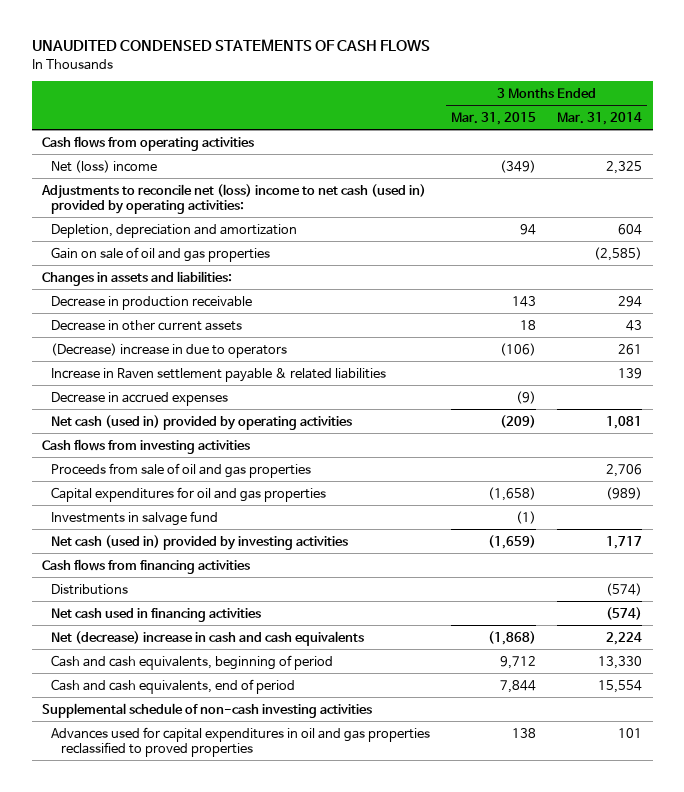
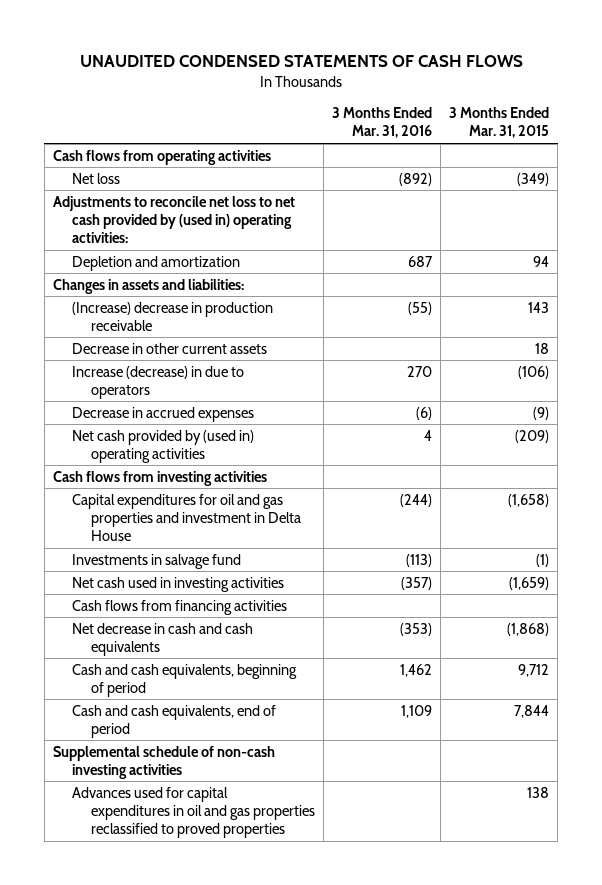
[557,111,643,125] Mar. 31, 2014 -> none
none -> [332,107,433,139] 3 Months Ended Mar. 31, 2016
[51,246,271,262] Gain on sale of oil and gas properties -> none
[51,159,158,173] Net (loss) income -> [72,172,121,184] Net loss
[41,183,427,214] Adjustments to reconcile net (loss) income to net cash (used in) provided by operating activities: -> [53,195,296,244] Adjustments to reconcile net loss to net cash provided by (used in) operating activities:
[51,223,298,238] Depletion, depreciation and amortization -> [72,255,241,271] Depletion and amortization
[51,295,253,310] Decrease in production receivable -> [72,301,274,331] (Increase) decrease in production receivable
[51,367,387,382] Increase in Raven settlement payable & related liabilities -> none
[51,342,288,358] (Decrease) increase in due to operators -> [72,365,245,399] Increase (decrease) in due to operators
[51,414,353,430] Net cash (used in) provided by operating activities -> [72,429,255,463] Net cash provided by (used in) operating activities
[51,462,312,478] Proceeds from sale of oil and gas properties -> none
[51,486,327,502] Capital expenditures for oil and gas properties -> [72,493,302,542] Capital expenditures for oil and gas properties and investment in Delta House
[51,534,349,550] Net cash (used in) provided by investing activities -> [72,576,285,592] Net cash used in investing activities
[51,583,129,595] Distributions -> none
[51,607,262,622] Net cash used in financing activities -> none
[51,630,365,646] Net (decrease) increase in cash and cash equivalents -> [72,622,254,656] Net decrease in cash and cash equivalents

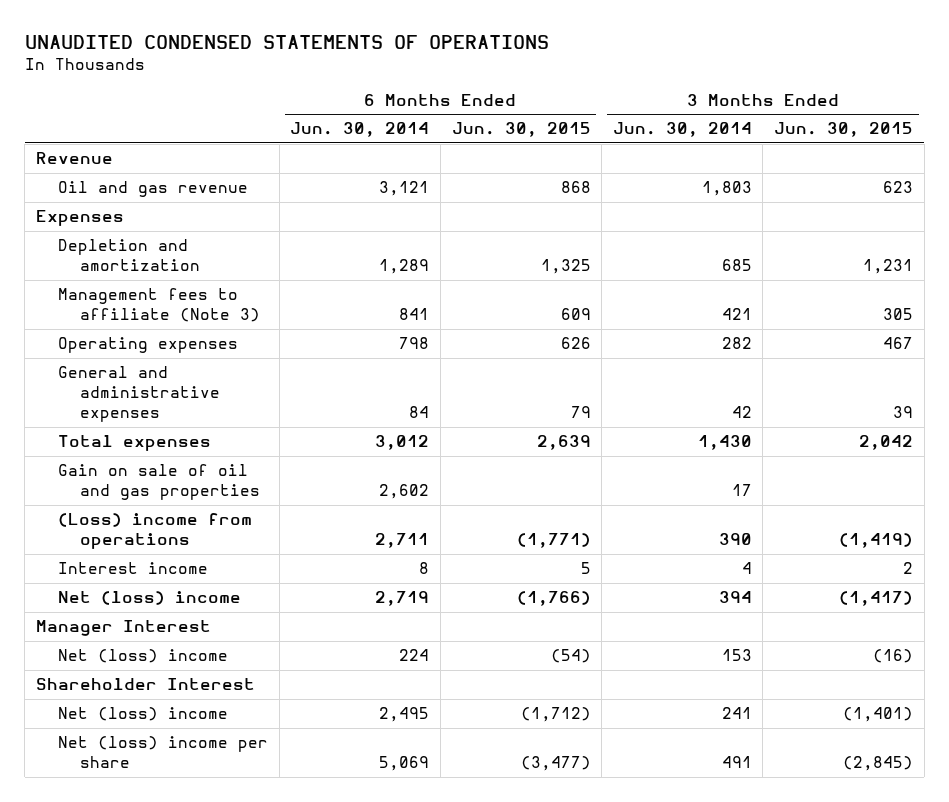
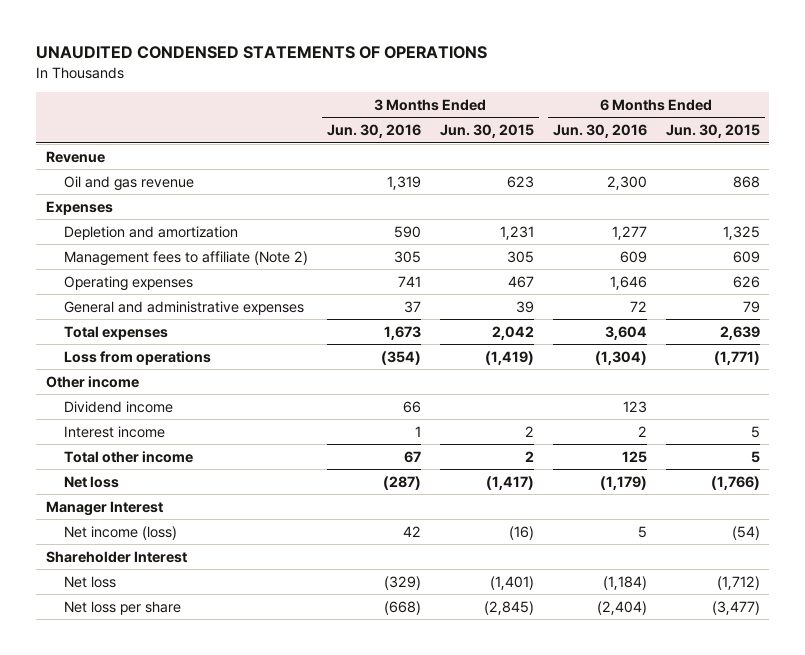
[290,122,430,138] Jun. 30, 2014 -> none
[612,122,752,138] Jun. 30, 2014 -> none
none -> [326,124,421,139] Jun. 30, 2016
none -> [552,124,647,139] Jun. 30, 2016
[58,288,261,323] Management fees to affiliate (Note 3) -> [63,250,308,266] Management fees to affiliate (Note 2)
[58,464,261,501] Gain on sale of oil and gas properties -> none
[58,513,253,550] (Loss) income from operations -> [63,350,211,365] Loss from operations
none -> [45,375,139,388] Other income
none -> [63,400,173,413] Dividend income
none -> [63,450,193,463] Total other income
[58,591,242,606] Net (loss) income -> [63,475,119,488] Net loss
[58,649,229,664] Net (loss) income -> [63,525,177,540] Net income (loss)
[58,707,229,722] Net (loss) income -> [63,575,116,588] Net loss
[58,736,269,769] Net (loss) income per share -> [63,600,181,615] Net loss per share

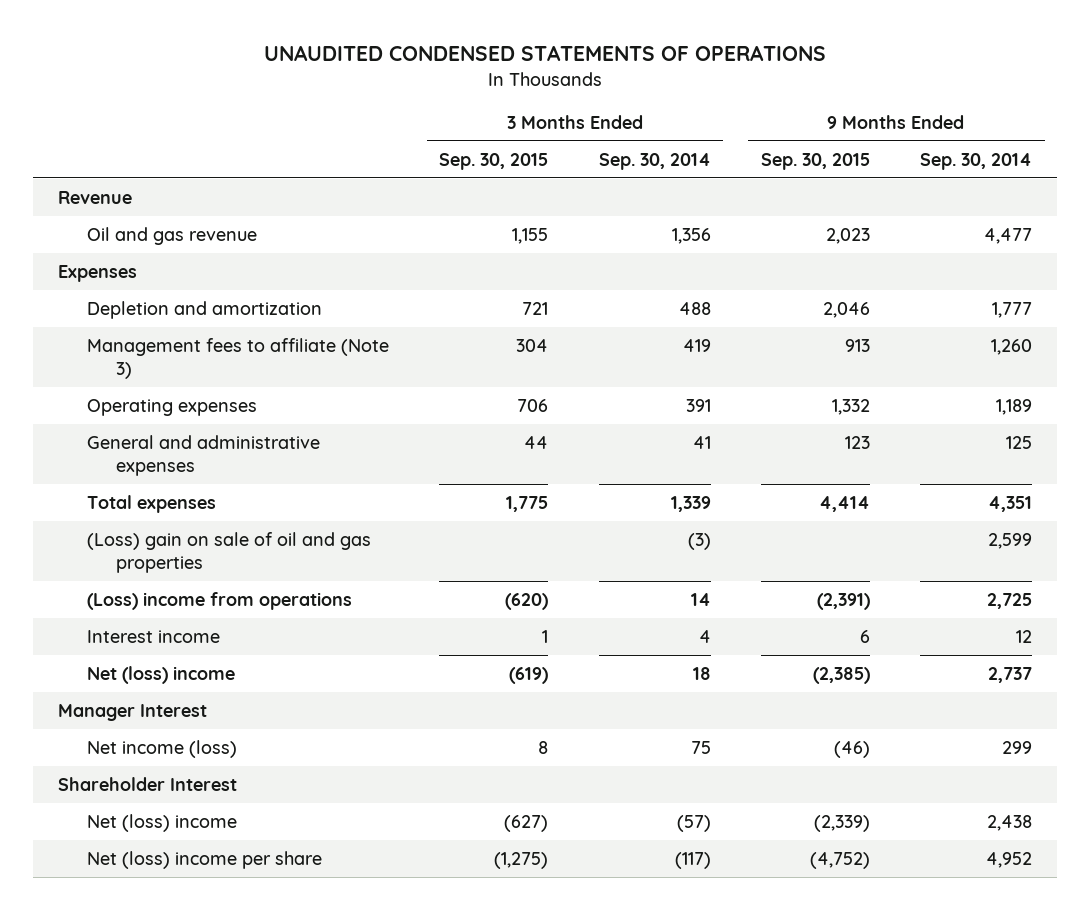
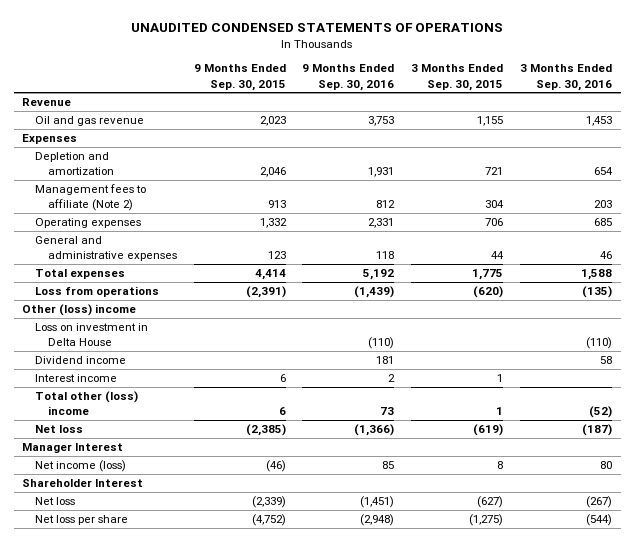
[598,152,711,170] Sep. 30, 2014 -> none
[920,152,1033,170] Sep. 30, 2014 -> none
none -> [302,64,395,91] 9 Months Ended Sep. 30, 2016
none -> [520,64,613,91] 3 Months Ended Sep. 30, 2016
[87,337,390,379] Management fees to affiliate (Note 3) -> [34,184,146,212] Management fees to affiliate (Note 2)
[87,531,372,573] (Loss) gain on sale of oil and gas properties -> none
[87,591,353,610] (Loss) income from operations -> [34,286,159,298] Loss from operations
none -> [22,304,137,317] Other (loss) income
none -> [34,323,148,347] Loss on investment in Delta House
none -> [34,356,126,365] Dividend income
none -> [34,391,138,416] Total other (loss) income
[87,665,236,684] Net (loss) income -> [34,425,83,434] Net loss
[87,813,238,832] Net (loss) income -> [34,497,75,506] Net loss
[87,850,323,869] Net (loss) income per share -> [34,515,128,526] Net loss per share

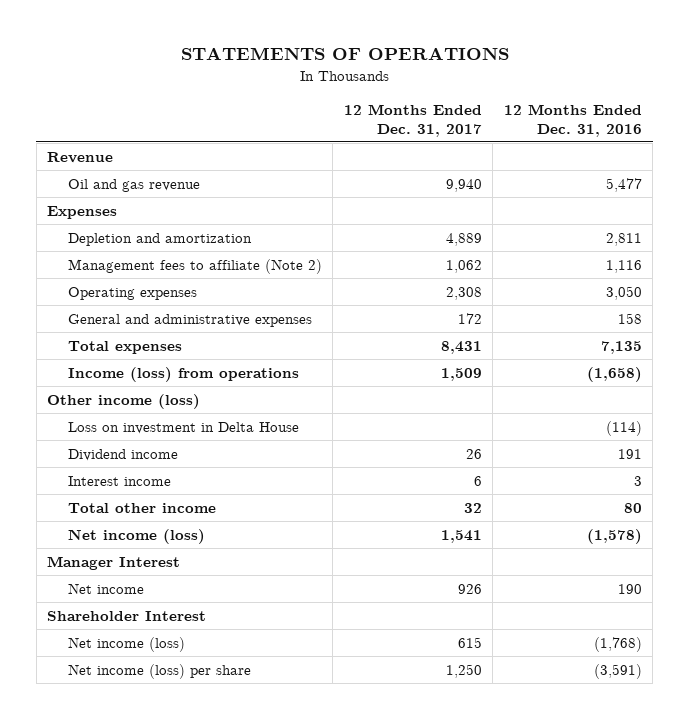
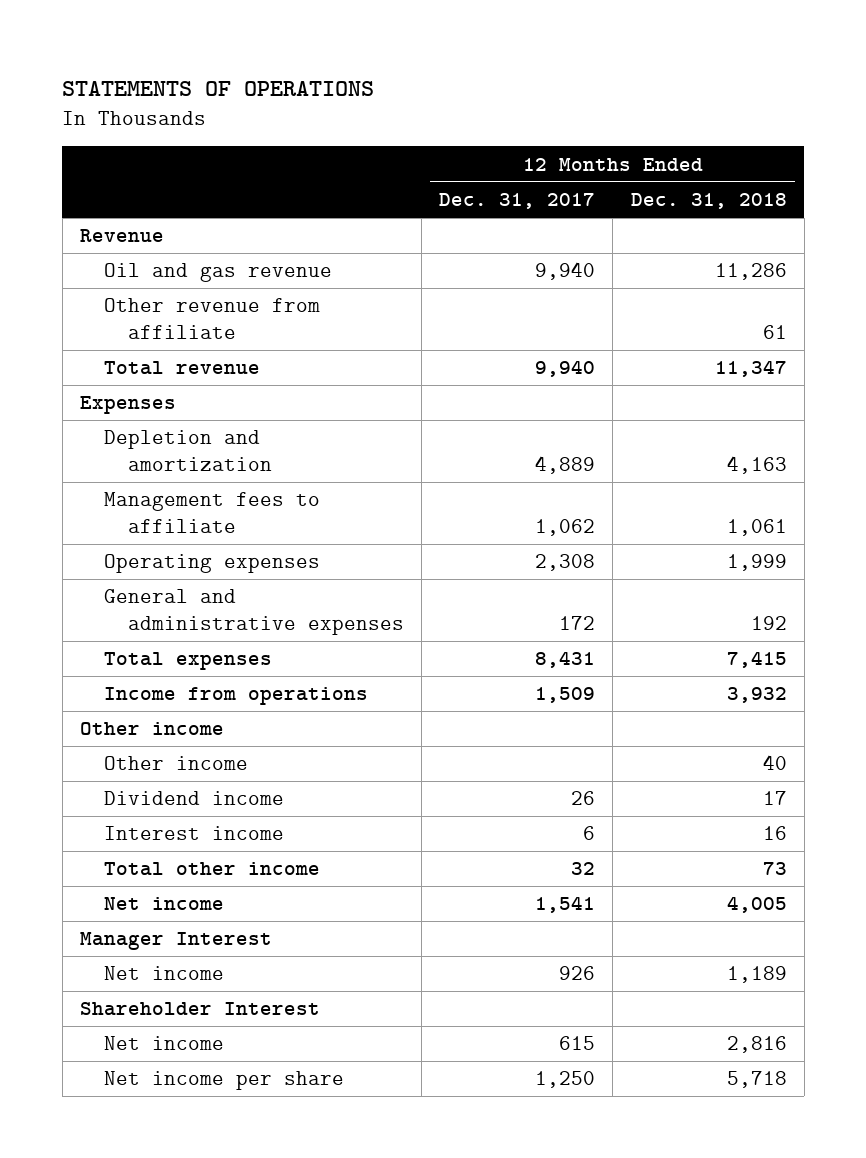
[503,103,642,137] 12 Months Ended Dec. 31, 2016 -> none
none -> [630,192,787,209] Dec. 31, 2018
none -> [103,298,320,339] Other revenue from affiliate
none -> [103,361,260,376] Total revenue
[67,258,322,274] Management fees to affiliate (Note 2) -> [103,492,320,533] Management fees to affiliate
[67,421,299,434] Loss on investment in Delta House -> none
[67,366,299,382] Income (loss) from operations -> [103,687,368,706] Income from operations
[47,393,201,409] Other income (loss) -> [79,722,224,736] Other income
none -> [103,756,248,771] Other income
[67,528,205,544] Net income (loss) -> [103,897,224,911] Net income
[67,636,185,652] Net income (loss) -> [103,1036,224,1051] Net income
[67,663,251,679] Net income (loss) per share -> [103,1071,344,1091] Net income per share

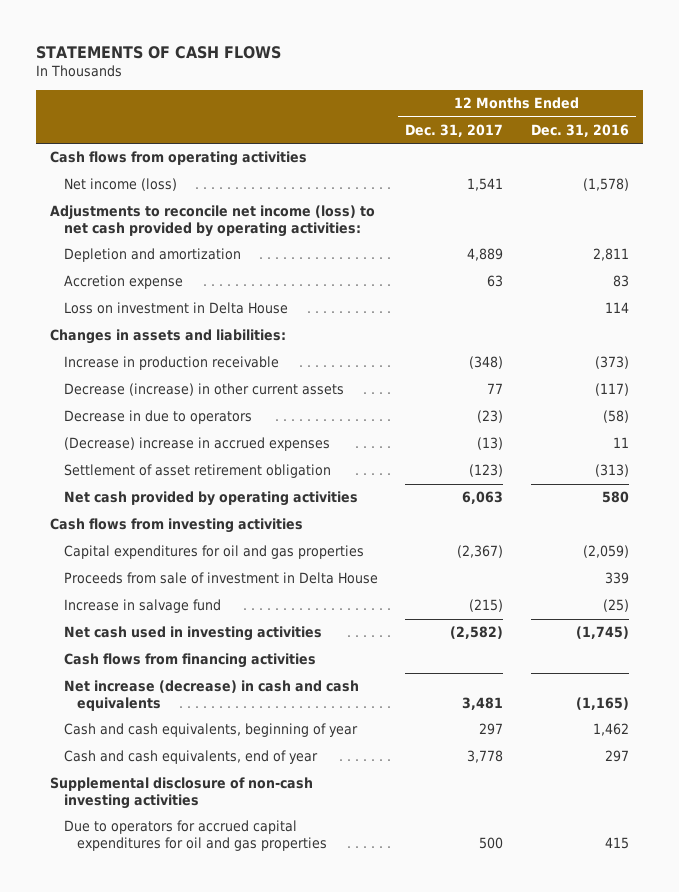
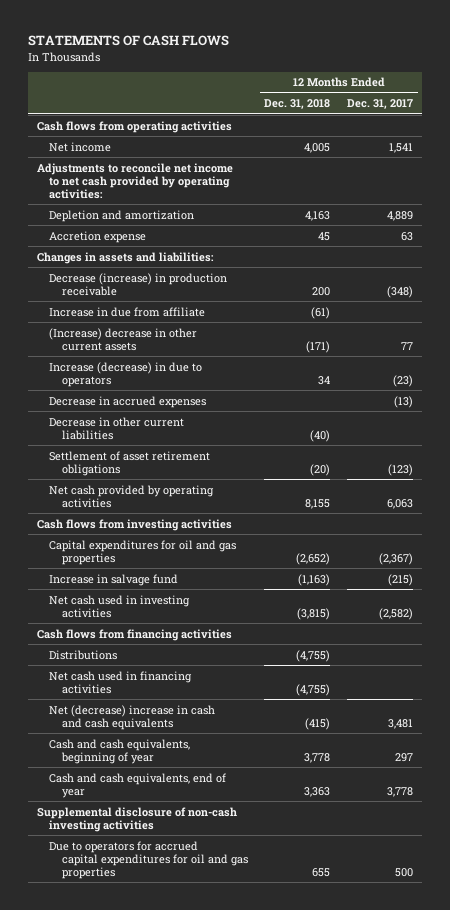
[530,123,629,137] Dec. 31, 2016 -> none
none -> [264,99,331,110] Dec. 31, 2018
[63,178,177,192] Net income (loss) -> [49,141,112,152] Net income
[49,205,375,238] Adjustments to reconcile net income (loss) to net cash provided by operating activities: -> [36,162,233,199] Adjustments to reconcile net income to net cash provided by operating activities:
[63,302,288,315] Loss on investment in Delta House -> none
[63,356,279,371] Increase in production receivable -> [49,272,228,296] Decrease (increase) in production receivable
none -> [49,306,206,317] Increase in due from affiliate
[63,383,344,397] Decrease (increase) in other current assets -> [49,327,198,351] (Increase) decrease in other current assets
[63,410,252,425] Decrease in due to operators -> [49,361,203,387] Increase (decrease) in due to operators
[63,437,330,452] (Decrease) increase in accrued expenses -> [49,395,207,408] Decrease in accrued expenses
none -> [49,416,185,440] Decrease in other current liabilities
[63,464,331,479] Settlement of asset retirement obligation -> [49,450,211,476] Settlement of asset retirement obligations
[63,572,378,585] Proceeds from sale of investment in Delta House -> none
none -> [49,649,118,660] Distributions
none -> [49,670,193,694] Net cash used in financing activities
[63,680,359,712] Net increase (decrease) in cash and cash equivalents -> [49,704,216,730] Net (decrease) increase in cash and cash equivalents

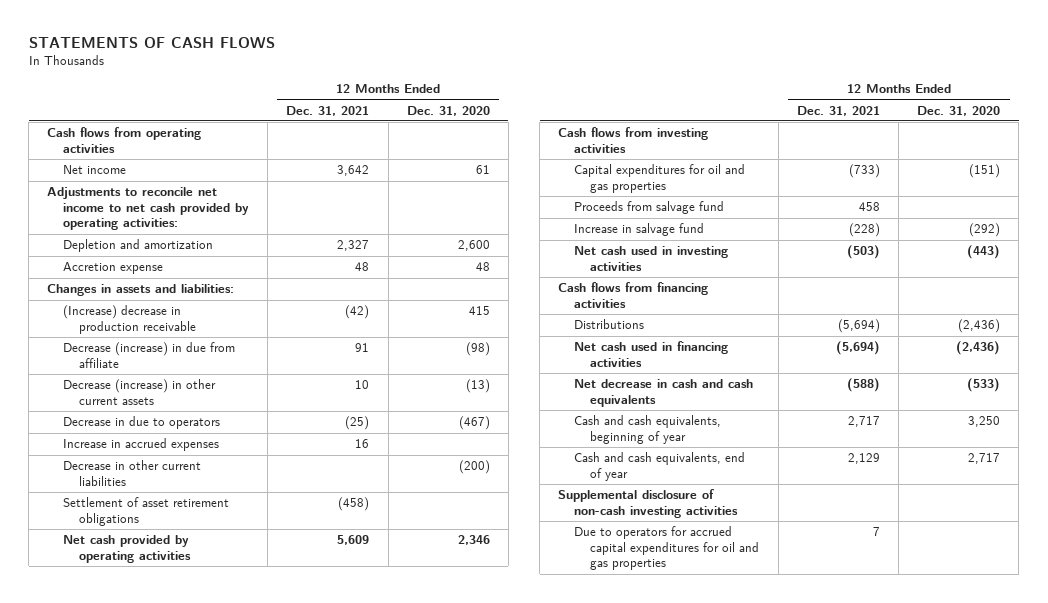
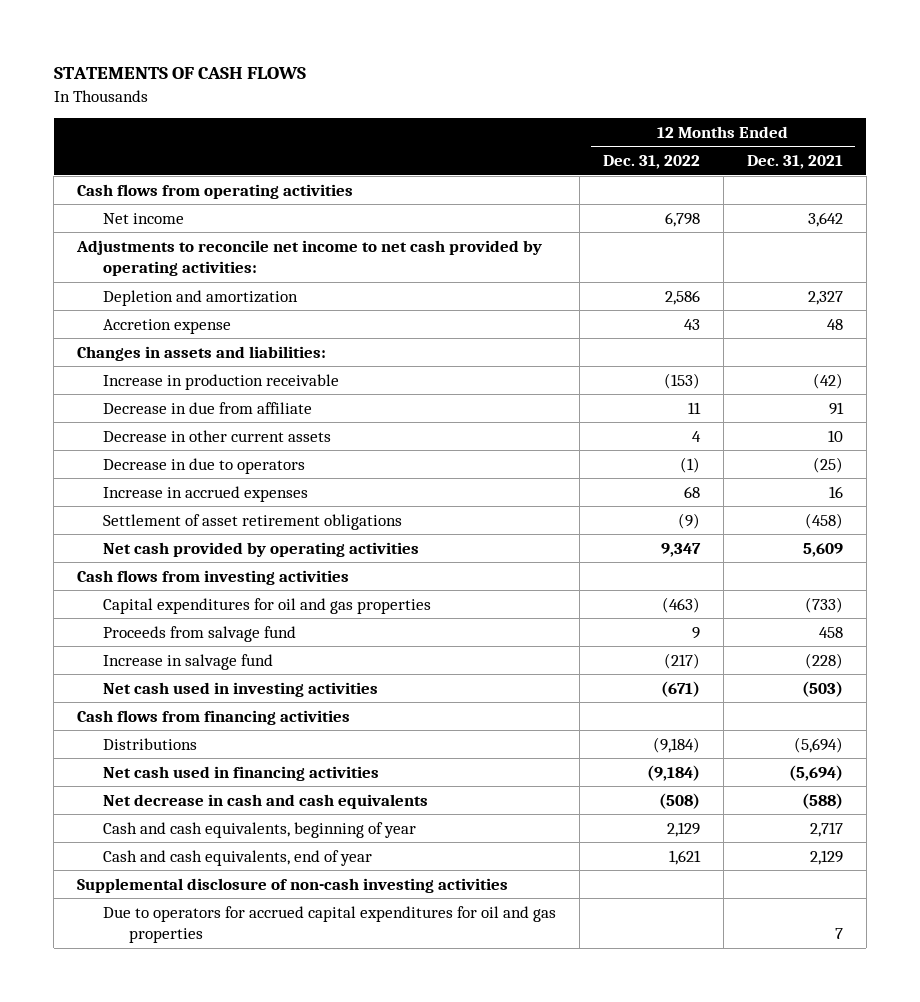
[406,105,490,116] Dec. 31, 2020 -> none
none -> [603,155,701,170] Dec. 31, 2022
[63,305,196,334] (Increase) decrease in production receivable -> [103,373,340,390] Increase in production receivable
[63,342,236,368] Decrease (increase) in due from affiliate -> [103,401,313,414] Decrease in due from affiliate
[63,379,217,405] Decrease (increase) in other current assets -> [103,429,332,442] Decrease in other current assets
[63,460,202,486] Decrease in other current liabilities -> none

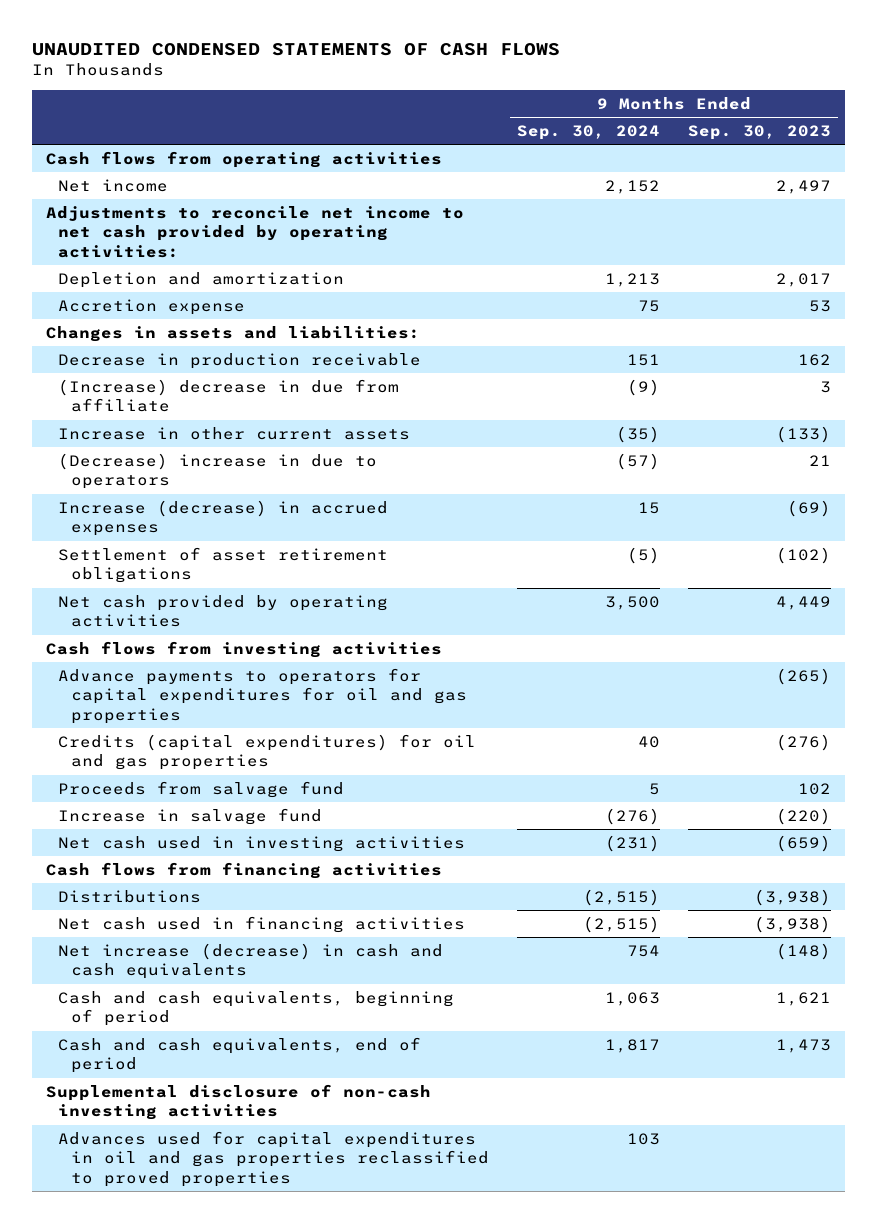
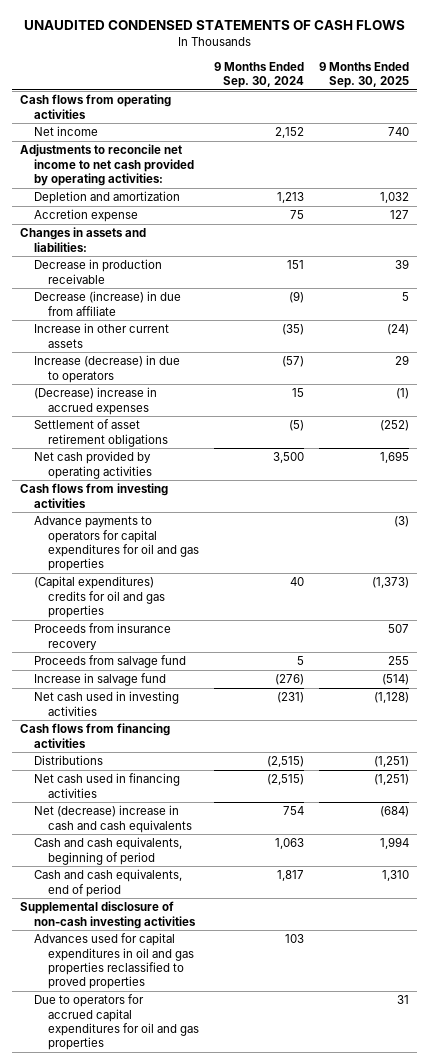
[688,125,832,141] Sep. 30, 2023 -> none
none -> [319,61,410,88] 9 Months Ended Sep. 30, 2025
[58,378,400,413] (Increase) decrease in due from affiliate -> [33,291,181,316] Decrease (increase) in due from affiliate
[58,452,378,490] (Decrease) increase in due to operators -> [33,355,180,383] Increase (decrease) in due to operators
[58,499,389,537] Increase (decrease) in accrued expenses -> [33,387,157,415] (Decrease) increase in accrued expenses
[58,733,477,771] Credits (capital expenditures) for oil and gas properties -> [33,576,165,618] (Capital expenditures) credits for oil and gas properties
none -> [33,623,171,650] Proceeds from insurance recovery
[58,942,444,980] Net increase (decrease) in cash and cash equivalents -> [33,805,192,833] Net (decrease) increase in cash and cash equivalents
none -> [33,994,199,1051] Due to operators for accrued capital expenditures for oil and gas properties

